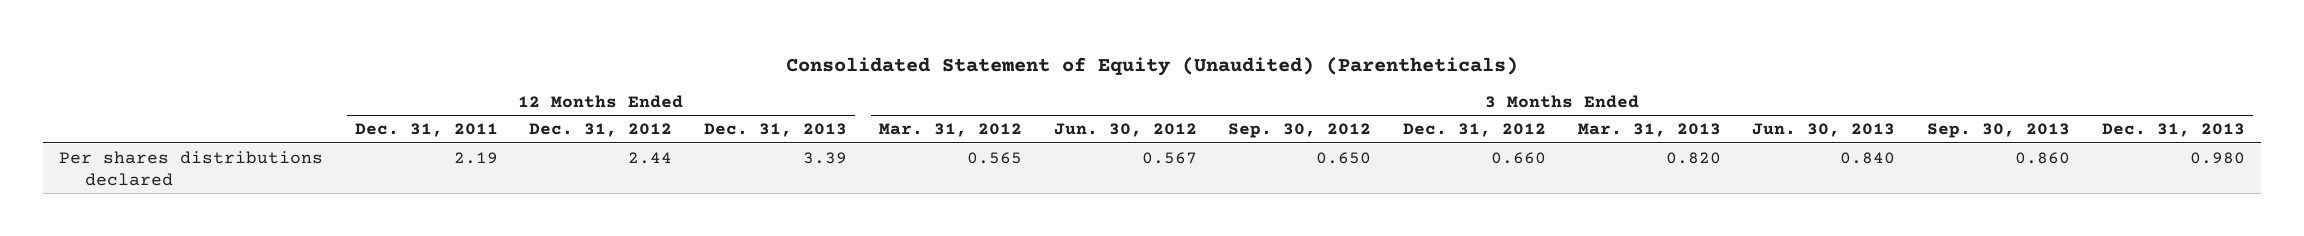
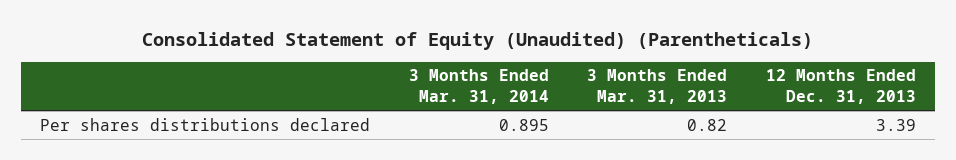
[354,123,498,138] Dec. 31, 2011 -> none
[529,123,673,138] Dec. 31, 2012 -> none
[878,123,1022,138] Mar. 31, 2012 -> none
[1053,123,1197,138] Jun. 30, 2012 -> none
[1228,123,1372,139] Sep. 30, 2012 -> none
[1402,123,1546,138] Dec. 31, 2012 -> none
[1752,123,1896,138] Jun. 30, 2013 -> none
[1927,123,2071,139] Sep. 30, 2013 -> none
[2101,123,2245,138] Dec. 31, 2013 -> none
none -> [408,69,549,105] 3 Months Ended Mar. 31, 2014
[1665,151,1721,164] 0.820 -> [687,118,728,131] 0.82

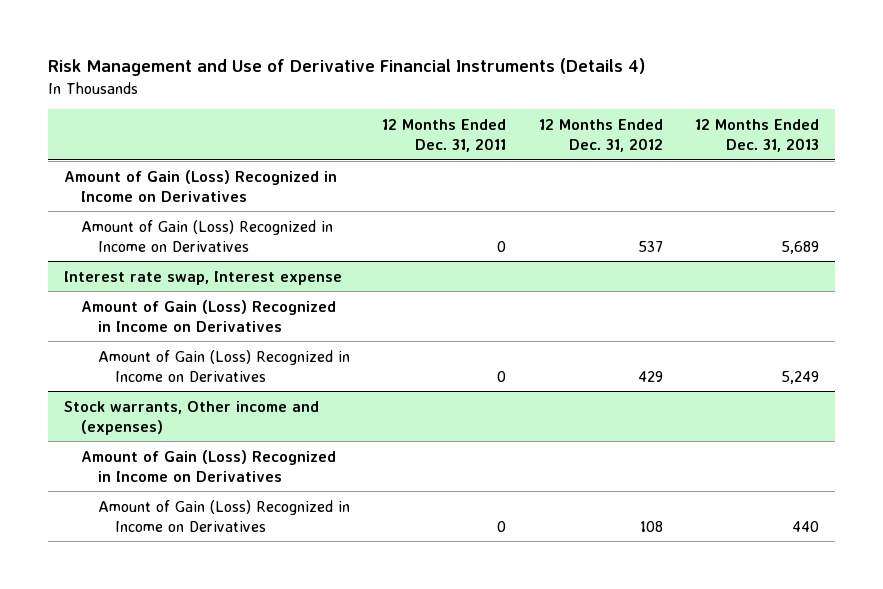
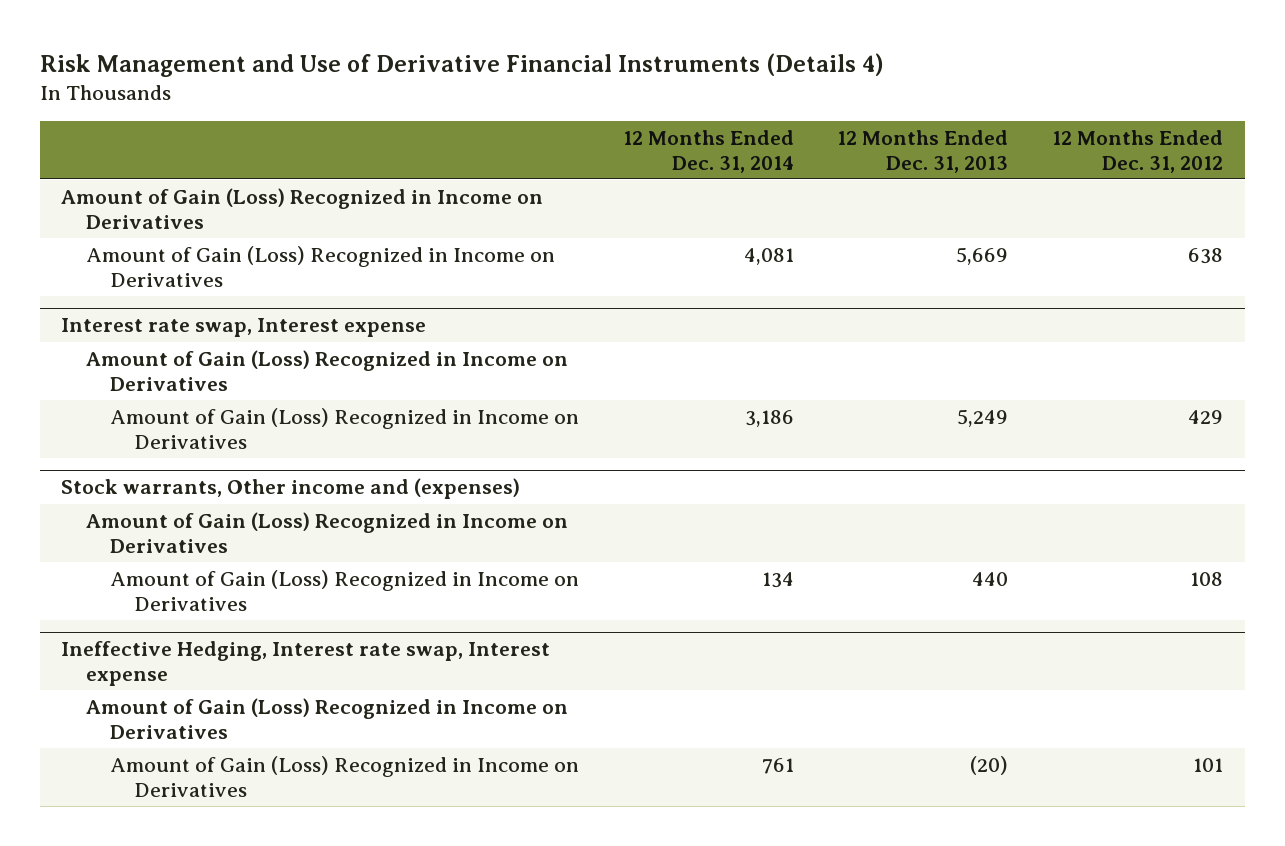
[382,119,507,153] 12 Months Ended Dec. 31, 2011 -> none
none -> [622,129,794,173] 12 Months Ended Dec. 31, 2014
[637,240,663,252] 537 -> [1188,247,1224,264] 638
[780,240,819,254] 5,689 -> [956,246,1009,265] 5,669
none -> [61,641,551,686] Ineffective Hedging, Interest rate swap, Interest expense
none -> [85,697,568,739] Amount of Gain (Loss) Recognized in Income on Derivatives
none -> [109,755,579,797] Amount of Gain (Loss) Recognized in Income on Derivatives

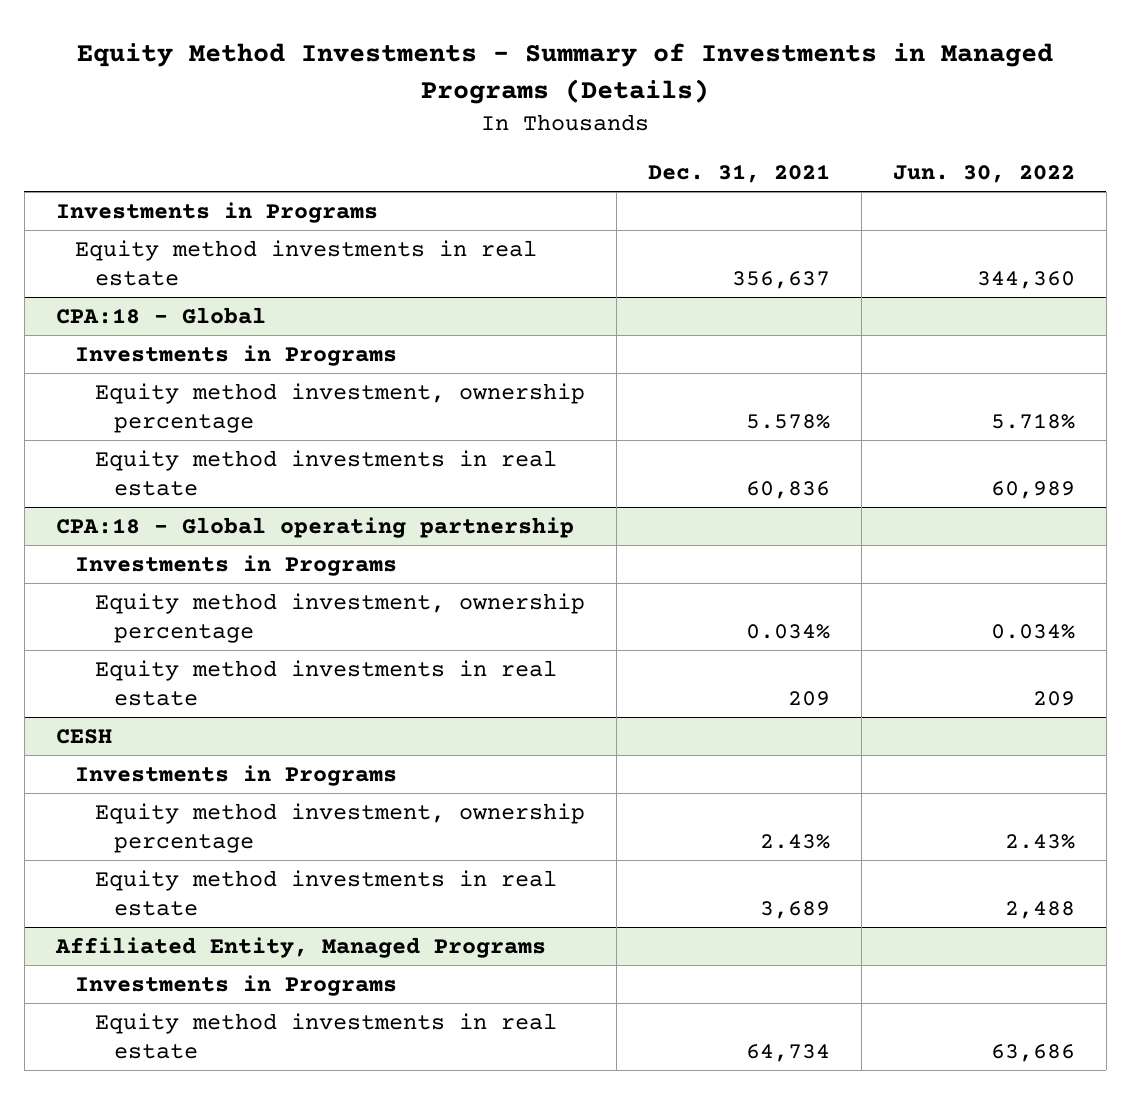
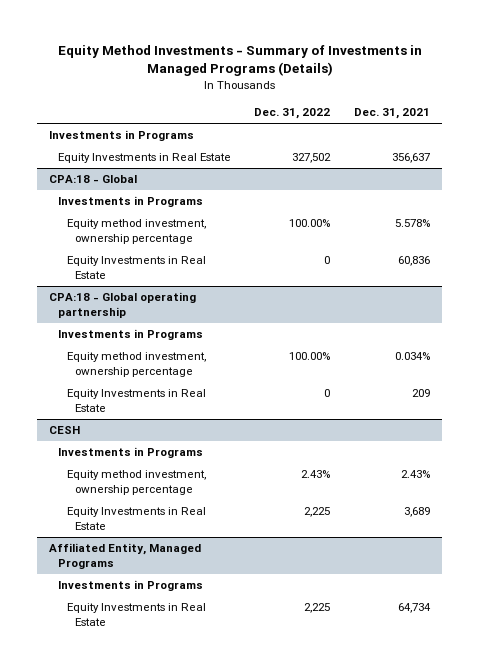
[892,165,1075,184] Jun. 30, 2022 -> none
none -> [254,108,331,120] Dec. 31, 2022
[75,239,538,286] Equity method investments in real estate -> [57,153,231,164] Equity Investments in Real Estate
[94,449,557,496] Equity method investments in real estate -> [66,256,206,279] Equity Investments in Real Estate
[94,659,557,706] Equity method investments in real estate -> [66,389,206,412] Equity Investments in Real Estate
[94,869,557,916] Equity method investments in real estate -> [66,507,206,530] Equity Investments in Real Estate
[94,1012,557,1059] Equity method investments in real estate -> [66,603,206,626] Equity Investments in Real Estate

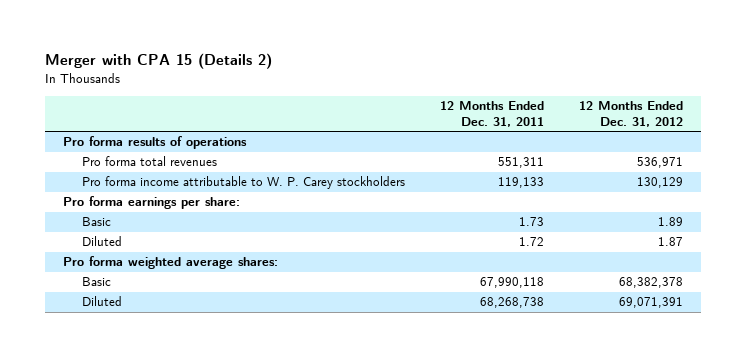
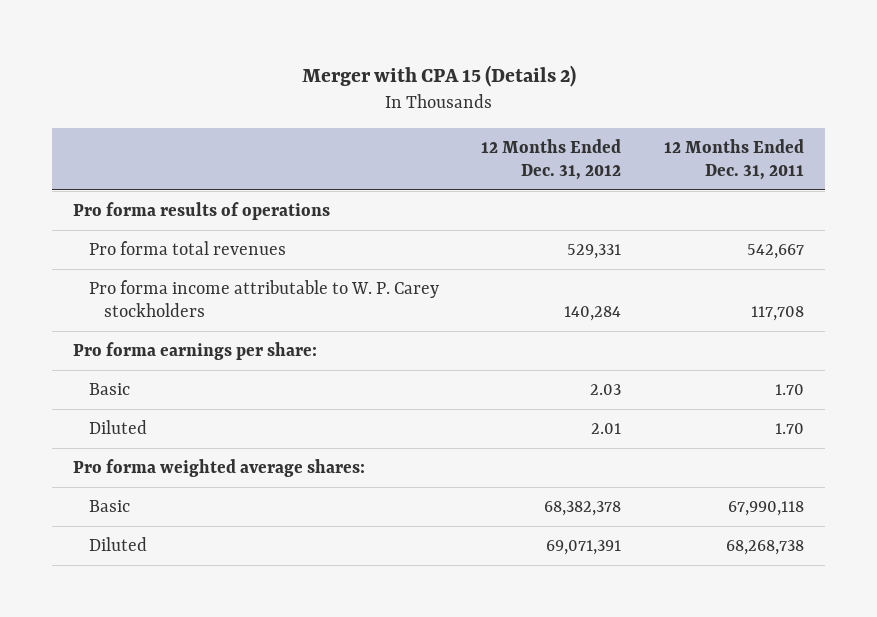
[497,157,544,169] 551,311 -> [746,243,804,259] 542,667
[637,157,684,169] 536,971 -> [567,243,622,259] 529,331
[497,177,544,189] 119,133 -> [750,306,804,322] 117,708
[637,177,684,189] 130,129 -> [564,306,622,322] 140,284
[518,217,544,227] 1.73 -> [774,383,804,395] 1.70
[658,217,684,227] 1.89 -> [590,383,622,395] 2.03
[518,237,544,247] 1.72 -> [774,422,804,434] 1.70
[658,237,684,247] 1.87 -> [591,422,622,434] 2.01

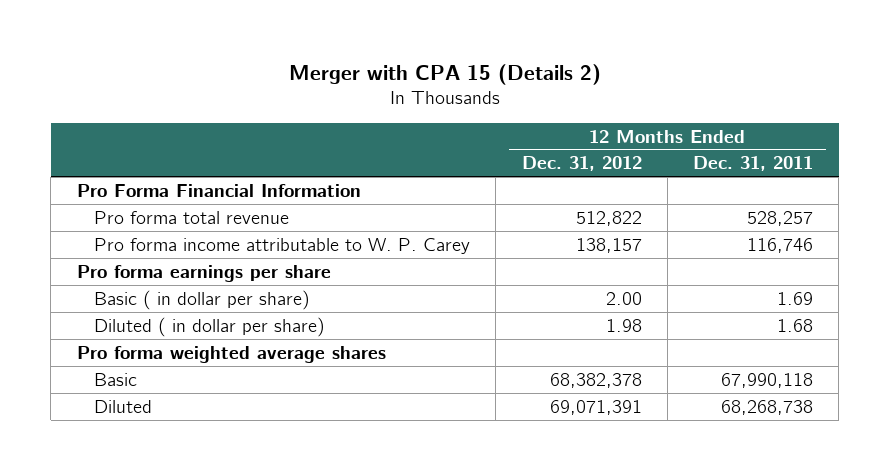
[88,382,130,395] Basic -> none
[73,201,331,220] Pro forma results of operations -> [76,183,361,197] Pro Forma Financial Information
[88,240,286,255] Pro forma total revenues -> [94,210,290,224] Pro forma total revenue
[567,243,622,259] 529,331 -> [575,210,642,226] 512,822
[746,243,804,259] 542,667 -> [747,210,814,226] 528,257
[88,279,439,318] Pro forma income attributable to W. P. Carey stockholders -> [94,237,471,254] Pro forma income attributable to W. P. Carey
[564,306,622,322] 140,284 -> [575,237,642,253] 138,157
[750,306,804,322] 117,708 -> [747,237,814,253] 116,746
[73,341,318,360] Pro forma earnings per share: -> [76,264,331,282] Pro forma earnings per share
none -> [94,289,311,310] Basic ( in dollar per share)
[88,419,147,434] Diluted -> [94,316,326,337] Diluted ( in dollar per share)
[591,422,622,434] 2.01 -> [605,318,642,332] 1.98
[774,422,804,434] 1.70 -> [777,318,814,332] 1.68
[73,458,366,477] Pro forma weighted average shares: -> [76,345,386,363] Pro forma weighted average shares

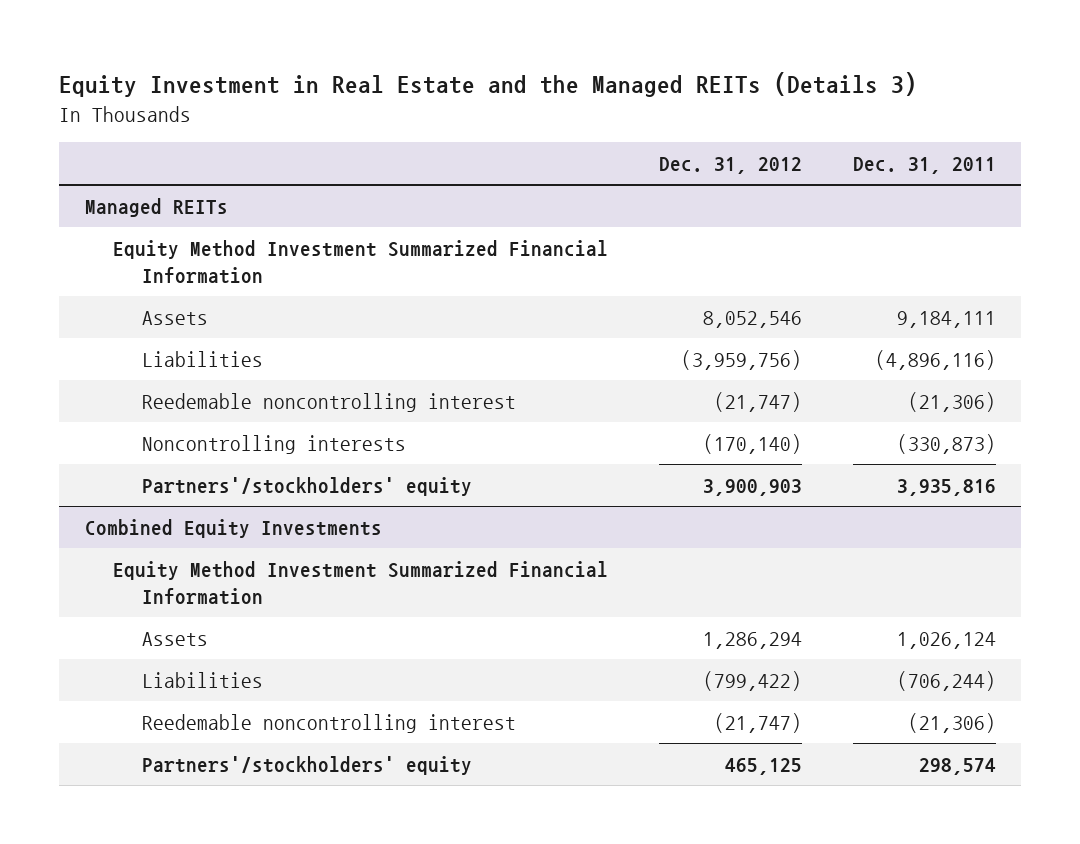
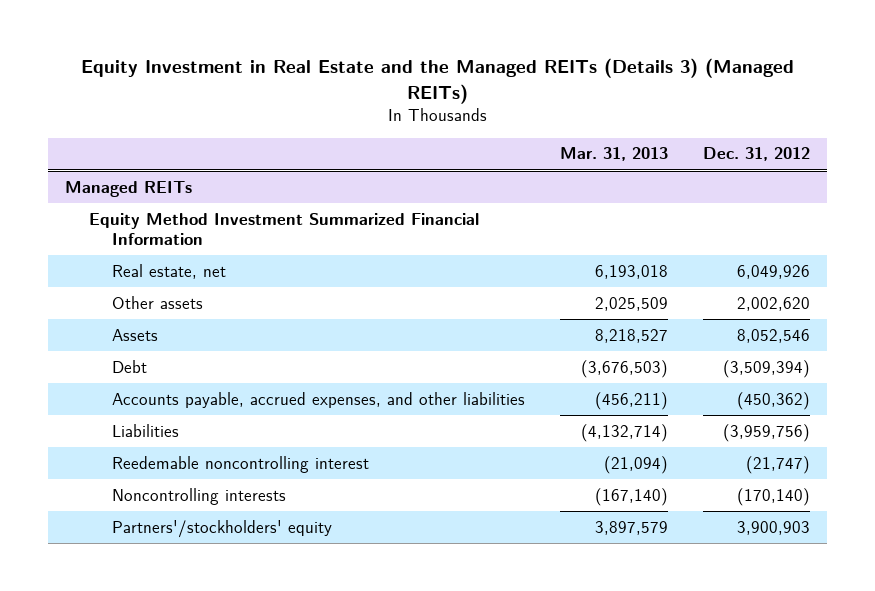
[59,72,918,98] Equity Investment in Real Estate and the Managed REITs (Details 3) -> [80,58,794,104] Equity Investment in Real Estate and the Managed REITs (Details 3) (Managed REITs)
[852,156,996,174] Dec. 31, 2011 -> none
none -> [560,147,669,162] Mar. 31, 2013
none -> [112,263,227,279] Real estate, net
none -> [112,295,204,309] Other assets
none -> [112,359,148,373] Debt
none -> [112,391,526,408] Accounts payable, accrued expenses, and other liabilities
[84,518,382,538] Combined Equity Investments -> none
[113,560,609,606] Equity Method Investment Summarized Financial Information -> none
[141,631,208,646] Assets -> none
[141,671,263,688] Liabilities -> none
[141,713,516,733] Reedemable noncontrolling interest -> none
[141,755,472,775] Partners'/stockholders' equity -> none

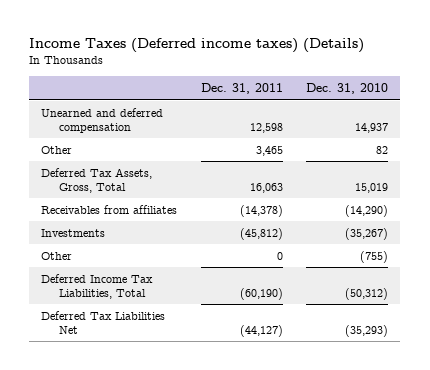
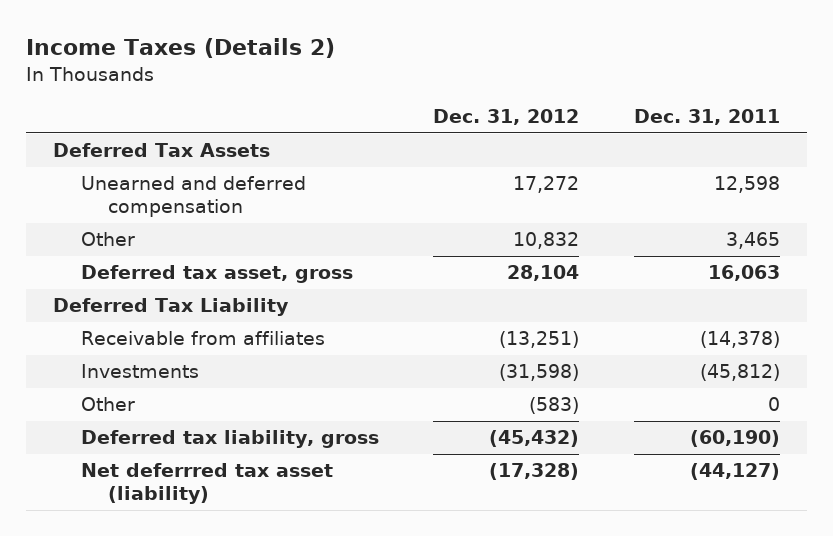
[29,38,365,54] Income Taxes (Deferred income taxes) (Details) -> [25,38,335,59] Income Taxes (Details 2)
[306,83,389,95] Dec. 31, 2010 -> none
none -> [433,109,580,126] Dec. 31, 2012
none -> [53,143,271,158] Deferred Tax Assets
[41,167,153,194] Deferred Tax Assets, Gross, Total -> [80,265,353,284] Deferred tax asset, gross
none -> [53,298,290,317] Deferred Tax Liability
[41,204,178,214] Receivables from affiliates -> [80,331,325,346] Receivable from affiliates
[41,273,154,300] Deferred Income Tax Liabilities, Total -> [80,430,379,449] Deferred tax liability, gross
[41,310,166,335] Deferred Tax Liabilities Net -> [80,463,333,505] Net deferrred tax asset (liability)

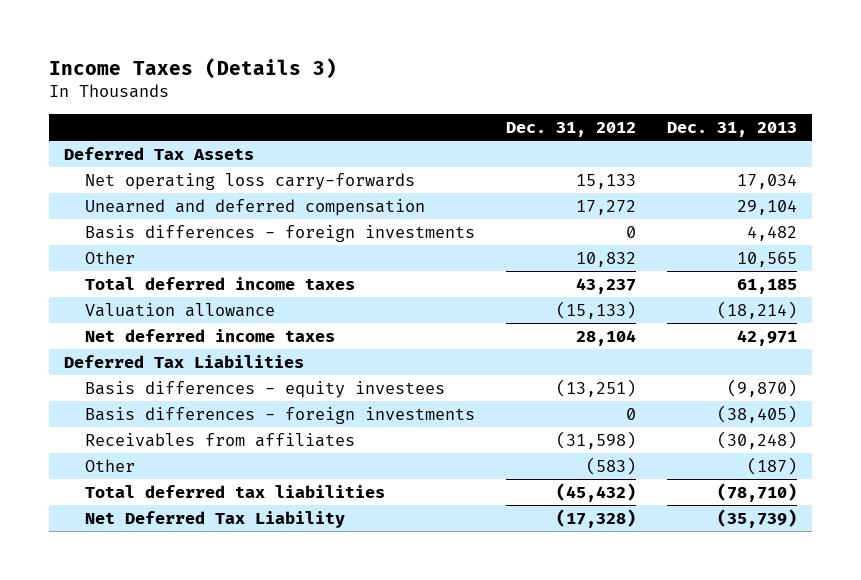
[25,38,335,59] Income Taxes (Details 2) -> [48,57,337,79] Income Taxes (Details 3)
[633,109,780,126] Dec. 31, 2011 -> none
none -> [666,122,797,138] Dec. 31, 2013
none -> [84,173,415,191] Net operating loss carry-forwards
none -> [84,225,475,243] Basis differences - foreign investments
[80,364,199,379] Investments -> none
[80,265,353,284] Deferred tax asset, gross -> [84,277,355,291] Total deferred income taxes
[507,265,580,282] 28,104 -> [575,278,636,295] 43,237
none -> [84,303,275,318] Valuation allowance
none -> [84,329,335,343] Net deferred income taxes
[53,298,290,317] Deferred Tax Liability -> [64,355,305,369] Deferred Tax Liabilities
none -> [84,381,445,399] Basis differences - equity investees
none -> [84,407,475,425] Basis differences - foreign investments
[80,331,325,346] Receivable from affiliates -> [84,433,355,448] Receivables from affiliates
[499,331,580,349] (13,251) -> [555,431,636,450] (31,598)
[80,430,379,449] Deferred tax liability, gross -> [84,485,385,499] Total deferred tax liabilities
[80,463,333,505] Net deferrred tax asset (liability) -> [84,511,345,529] Net Deferred Tax Liability

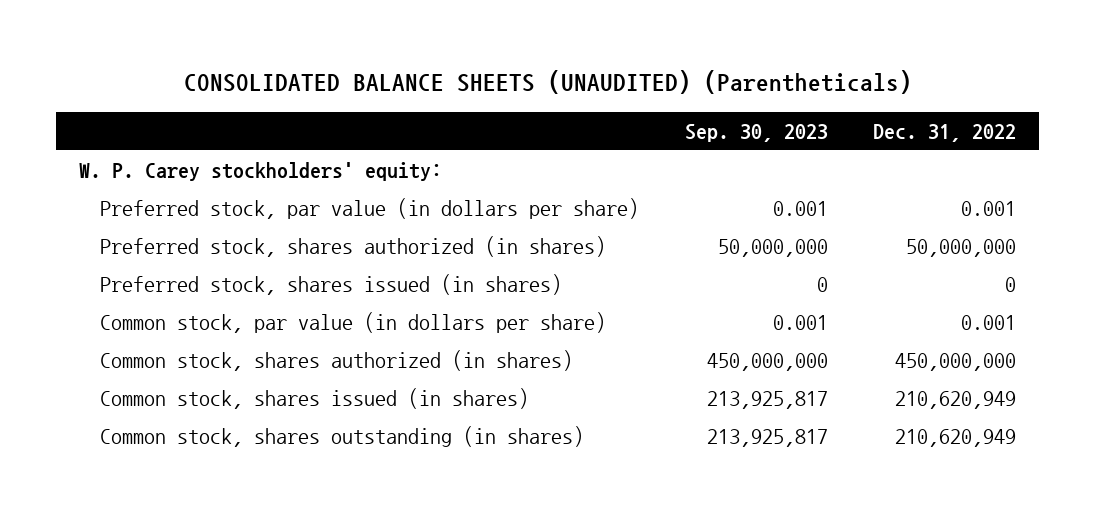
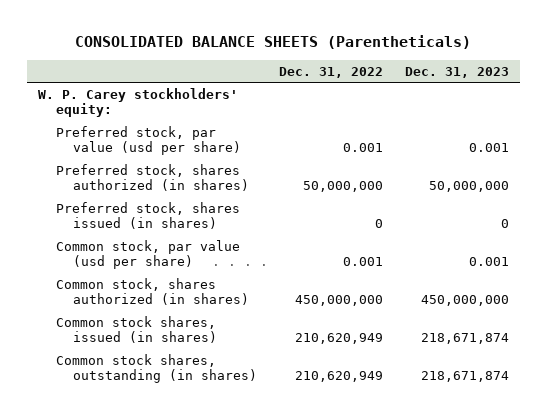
[183,70,912,95] CONSOLIDATED BALANCE SHEETS (UNAUDITED) (Parentheticals) -> [75,35,472,50] CONSOLIDATED BALANCE SHEETS (Parentheticals)
[684,123,828,142] Sep. 30, 2023 -> none
none -> [404,66,509,78] Dec. 31, 2023
[100,197,640,219] Preferred stock, par value (in dollars per share) -> [55,125,242,156] Preferred stock, par value (usd per share)
[100,311,607,333] Common stock, par value (in dollars per share) -> [55,239,240,270] Common stock, par value (usd per share)
[100,387,530,409] Common stock, shares issued (in shares) -> [55,315,218,344] Common stock shares, issued (in shares)
[100,425,585,447] Common stock, shares outstanding (in shares) -> [55,353,258,384] Common stock shares, outstanding (in shares)

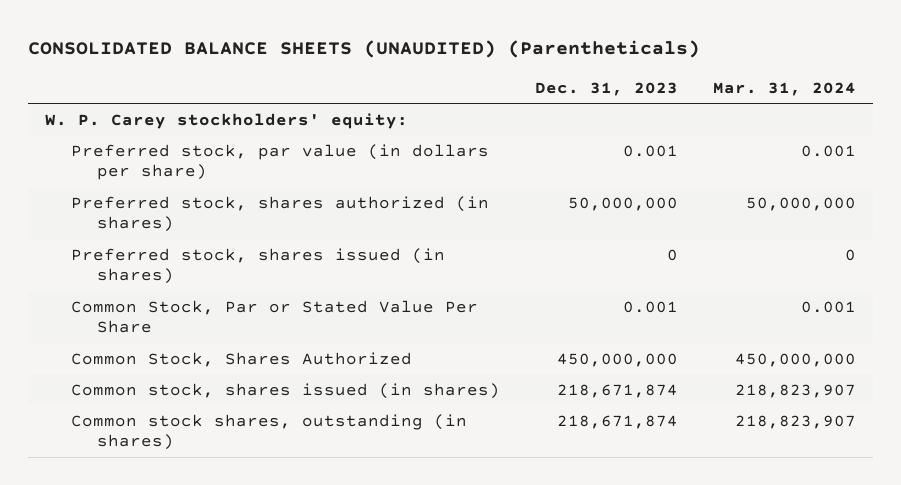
[75,35,472,50] CONSOLIDATED BALANCE SHEETS (Parentheticals) -> [27,40,700,59] CONSOLIDATED BALANCE SHEETS (UNAUDITED) (Parentheticals)
[279,66,384,78] Dec. 31, 2022 -> none
none -> [712,81,856,96] Mar. 31, 2024
[55,125,242,156] Preferred stock, par value (usd per share) -> [70,143,489,181] Preferred stock, par value (in dollars per share)
[55,239,240,270] Common stock, par value (usd per share) -> [70,299,478,334] Common Stock, Par or Stated Value Per Share
[55,277,250,306] Common stock, shares authorized (in shares) -> [70,351,412,367] Common Stock, Shares Authorized
[55,315,218,344] Common stock shares, issued (in shares) -> [70,382,500,399] Common stock, shares issued (in shares)

